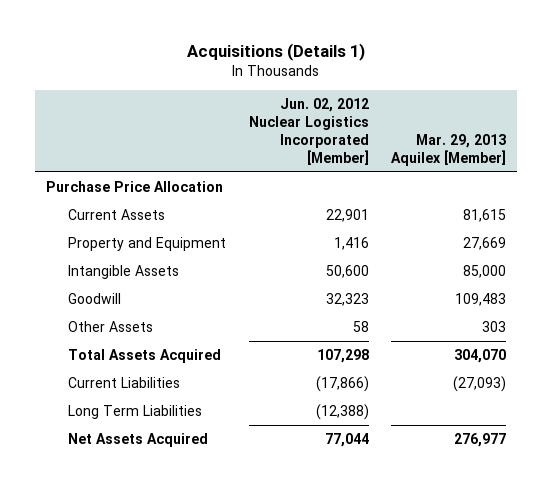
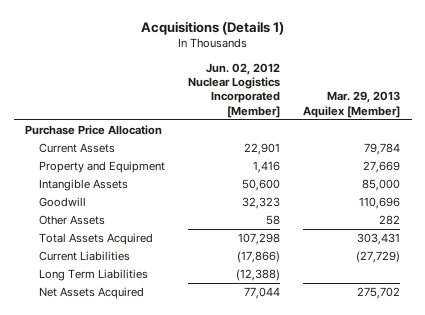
[463,209,507,223] 81,615 -> [363,143,400,156] 79,784
[455,293,507,307] 109,483 -> [358,197,400,210] 110,696
[482,321,507,333] 303 -> [378,215,400,226] 282
[454,349,507,364] 304,070 -> [356,233,400,246] 303,431
[453,376,507,393] (27,093) -> [355,251,400,264] (27,729)
[454,433,507,448] 276,977 -> [356,287,400,300] 275,702

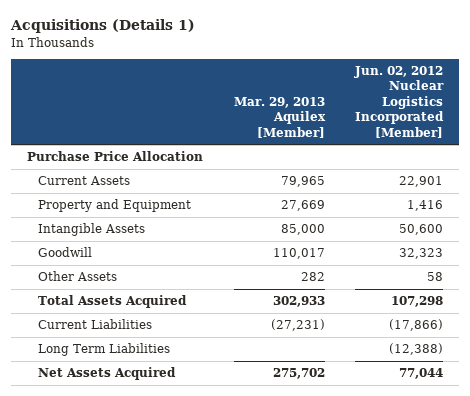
[363,143,400,156] 79,784 -> [280,176,325,188] 79,965
[358,197,400,210] 110,696 -> [272,248,325,260] 110,017
[356,233,400,246] 303,431 -> [272,296,325,308] 302,933
[355,251,400,264] (27,729) -> [270,319,325,332] (27,231)

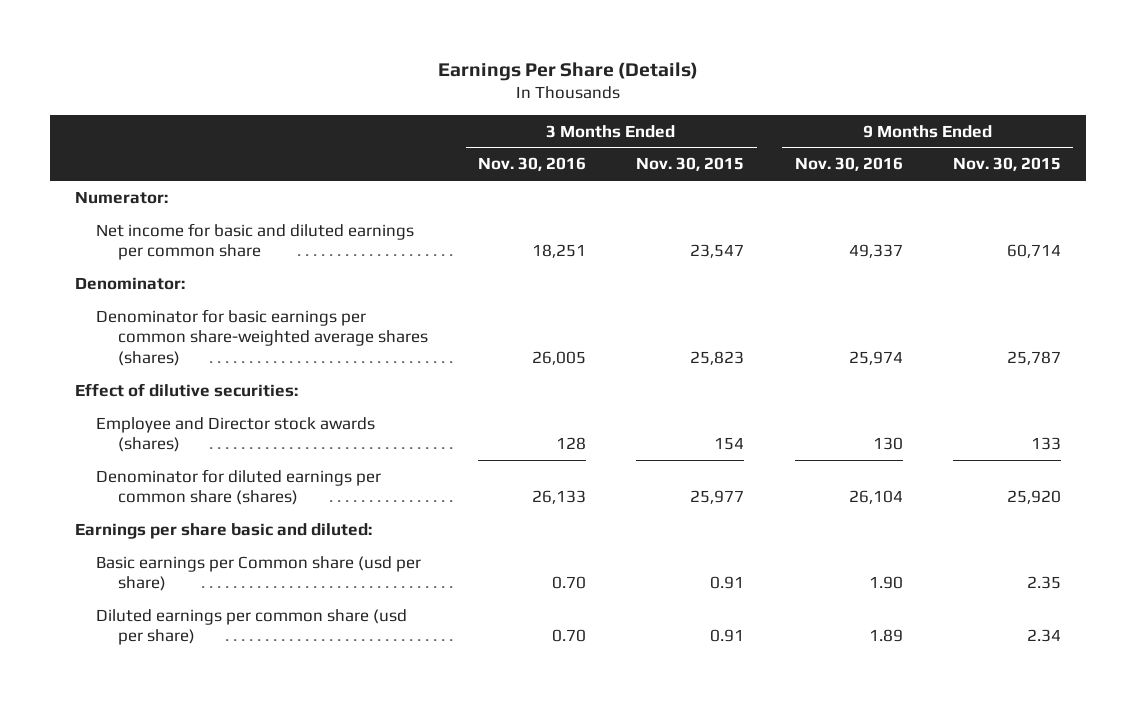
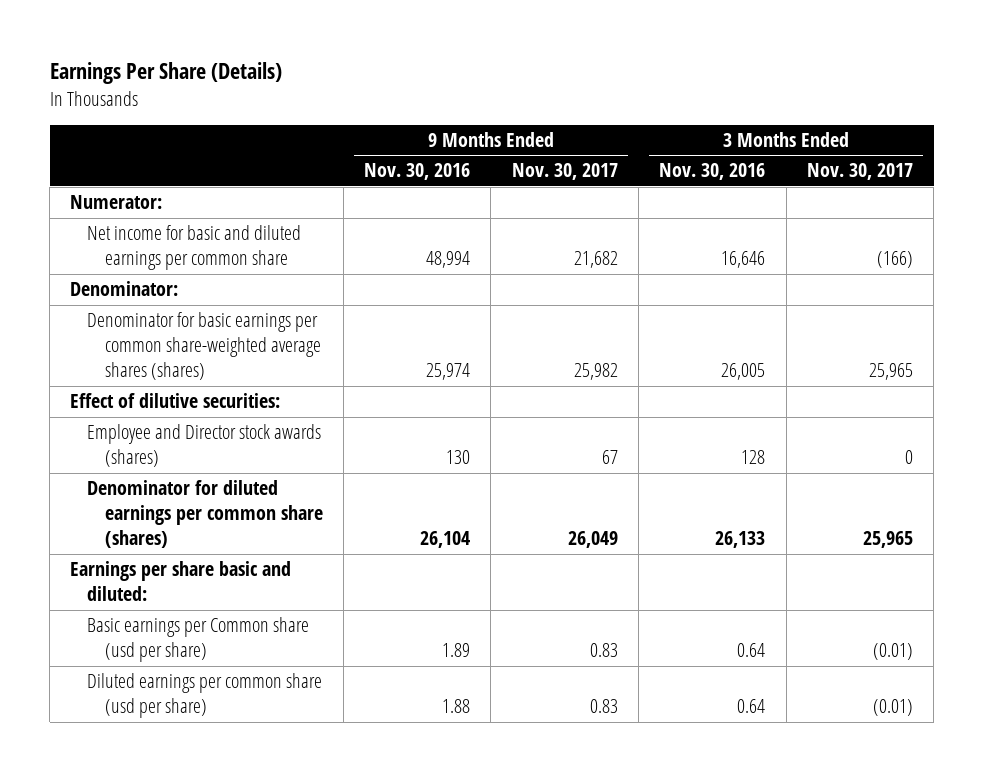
[636,157,745,172] Nov. 30, 2015 -> none
[952,157,1061,172] Nov. 30, 2015 -> none
none -> [511,163,618,181] Nov. 30, 2017
none -> [806,163,913,181] Nov. 30, 2017
[532,244,587,259] 18,251 -> [721,251,766,269] 16,646
[848,244,903,259] 49,337 -> [426,251,471,269] 48,994
[552,576,587,590] 0.70 -> [737,643,766,658] 0.64
[868,576,903,590] 1.90 -> [442,643,471,658] 1.89
[552,629,587,643] 0.70 -> [737,699,766,714] 0.64
[868,629,903,643] 1.89 -> [442,699,471,714] 1.88

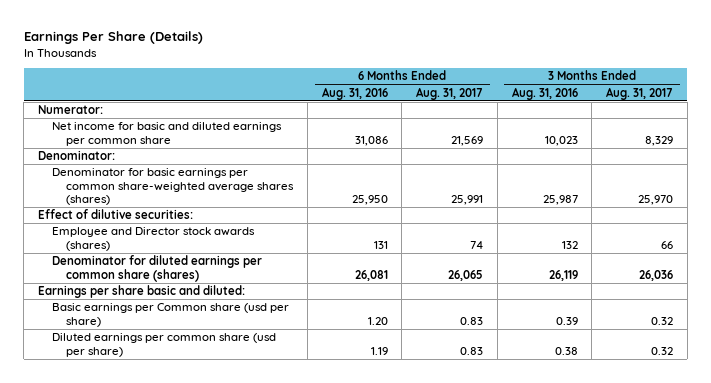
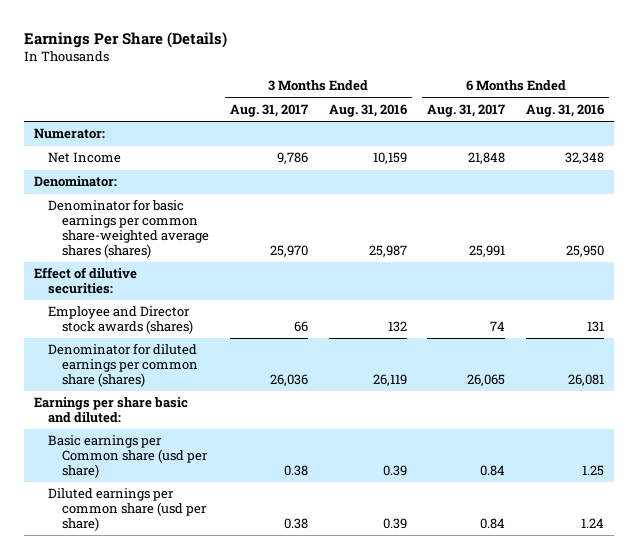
[52,122,283,146] Net income for basic and diluted earnings per common share -> [48,152,122,164] Net Income
[354,135,388,146] 31,086 -> [564,152,604,165] 32,348
[451,135,484,146] 21,569 -> [468,152,506,165] 21,848
[544,135,578,146] 10,023 -> [372,152,407,165] 10,159
[644,135,673,146] 8,329 -> [276,152,308,165] 9,786
[367,316,388,325] 1.20 -> [581,465,604,477] 1.25
[460,316,484,325] 0.83 -> [480,465,506,477] 0.84
[650,316,673,325] 0.32 -> [283,465,308,477] 0.38
[370,346,388,355] 1.19 -> [580,518,604,529] 1.24
[460,346,484,355] 0.83 -> [480,518,506,530] 0.84
[554,346,578,355] 0.38 -> [382,518,407,530] 0.39
[650,346,673,355] 0.32 -> [283,518,308,530] 0.38

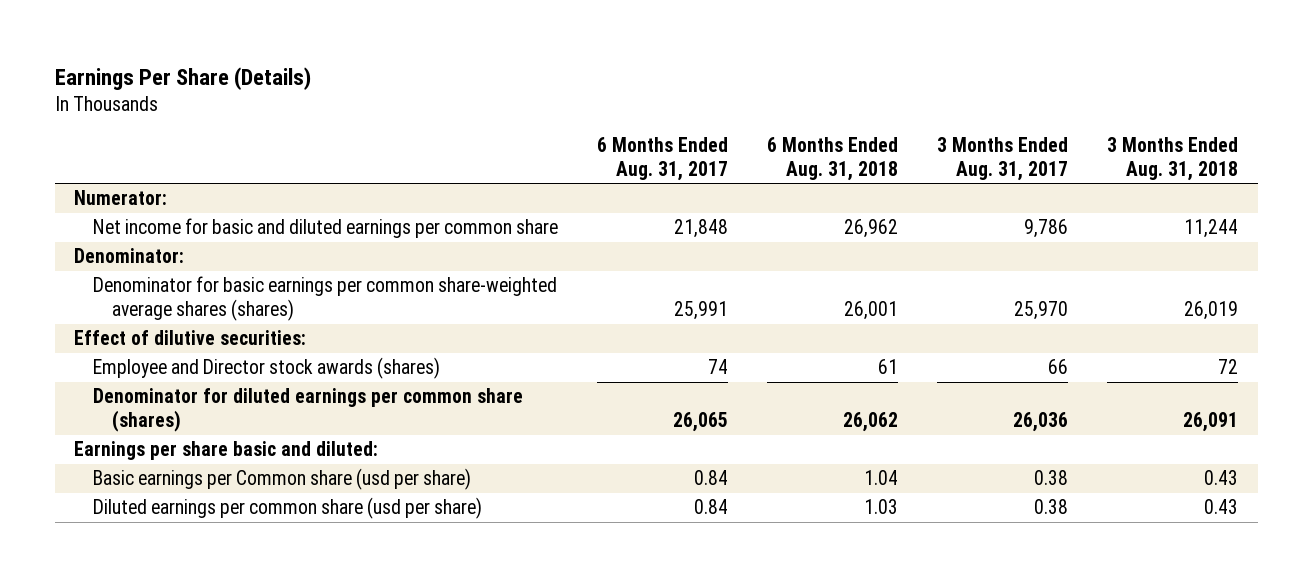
[328,103,407,117] Aug. 31, 2016 -> none
[525,103,604,117] Aug. 31, 2016 -> none
none -> [767,136,899,181] 6 Months Ended Aug. 31, 2018
none -> [1107,136,1239,181] 3 Months Ended Aug. 31, 2018
[48,152,122,164] Net Income -> [92,218,558,239] Net income for basic and diluted earnings per common share

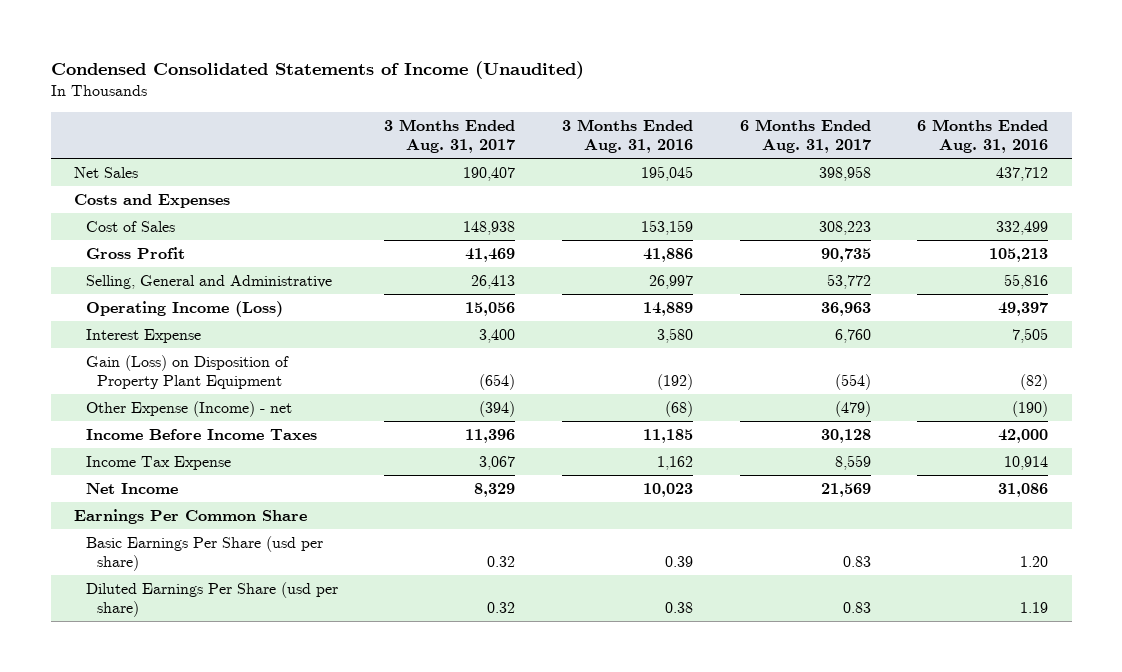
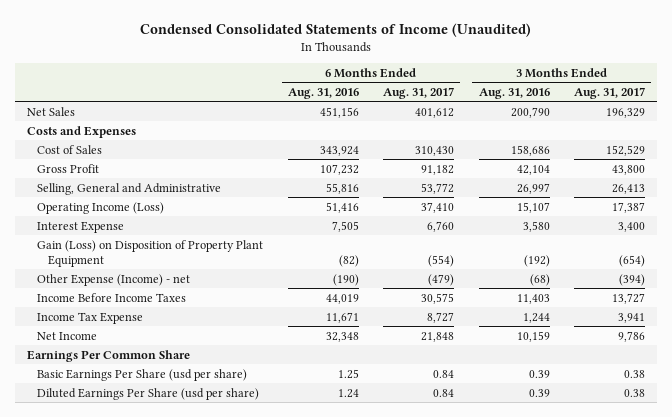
[463,167,516,182] 190,407 -> [606,107,646,118] 196,329
[640,166,693,182] 195,045 -> [510,106,550,118] 200,790
[818,166,871,182] 398,958 -> [415,107,455,118] 401,612
[996,167,1049,182] 437,712 -> [319,106,359,118] 451,156
[463,221,516,236] 148,938 -> [606,144,646,156] 152,529
[640,220,693,236] 153,159 -> [510,144,550,156] 158,686
[818,221,871,236] 308,223 -> [415,145,455,156] 310,430
[996,221,1049,236] 332,499 -> [319,145,359,156] 343,924
[465,248,516,263] 41,469 -> [612,164,646,175] 43,800
[642,248,693,263] 41,886 -> [516,164,550,175] 42,104
[820,248,871,263] 90,735 -> [421,164,455,175] 91,182
[989,248,1049,263] 105,213 -> [319,163,359,175] 107,232
[465,302,516,317] 15,056 -> [612,201,646,213] 17,387
[642,302,693,317] 14,889 -> [516,201,550,213] 15,107
[820,302,871,317] 36,963 -> [421,201,455,213] 37,410
[998,302,1049,317] 49,397 -> [325,201,359,213] 51,416
[465,429,516,444] 11,396 -> [612,292,646,304] 13,727
[642,429,693,444] 11,185 -> [516,293,550,304] 11,403
[820,429,871,444] 30,128 -> [421,292,455,304] 30,575
[998,429,1049,444] 42,000 -> [325,293,359,304] 44,019
[479,456,516,471] 3,067 -> [618,312,646,323] 3,941
[656,456,693,471] 1,162 -> [522,312,550,323] 1,244
[834,455,871,471] 8,559 -> [427,311,455,323] 8,727
[1004,456,1049,471] 10,914 -> [325,311,359,323] 11,671
[474,483,516,498] 8,329 -> [618,330,646,342] 9,786
[642,483,693,498] 10,023 -> [516,330,550,342] 10,159
[820,483,871,498] 21,569 -> [421,331,455,342] 21,848
[998,483,1049,498] 31,086 -> [325,331,359,342] 32,348
[487,556,516,568] 0.32 -> [624,369,646,378] 0.38
[842,556,871,568] 0.83 -> [433,369,455,378] 0.84
[1020,556,1049,568] 1.20 -> [337,368,359,379] 1.25
[487,602,516,614] 0.32 -> [624,388,646,397] 0.38
[664,602,693,614] 0.38 -> [528,388,550,397] 0.39
[842,602,871,614] 0.83 -> [433,388,455,397] 0.84
[1020,602,1049,614] 1.19 -> [337,388,359,398] 1.24

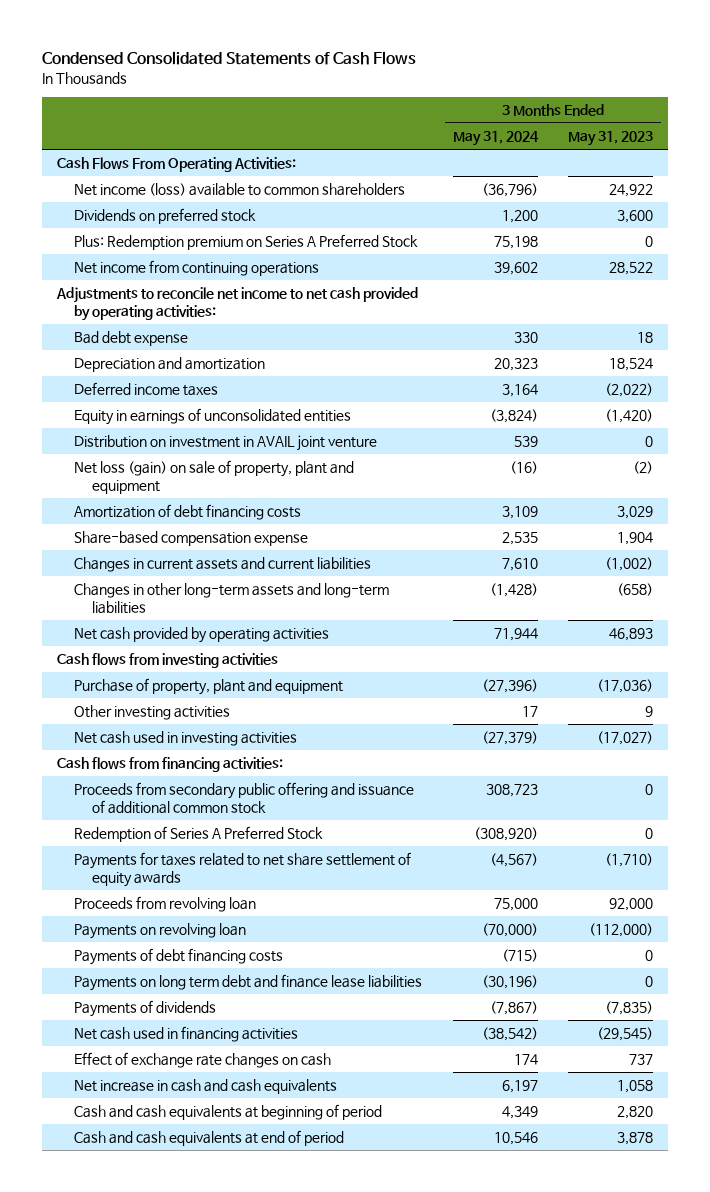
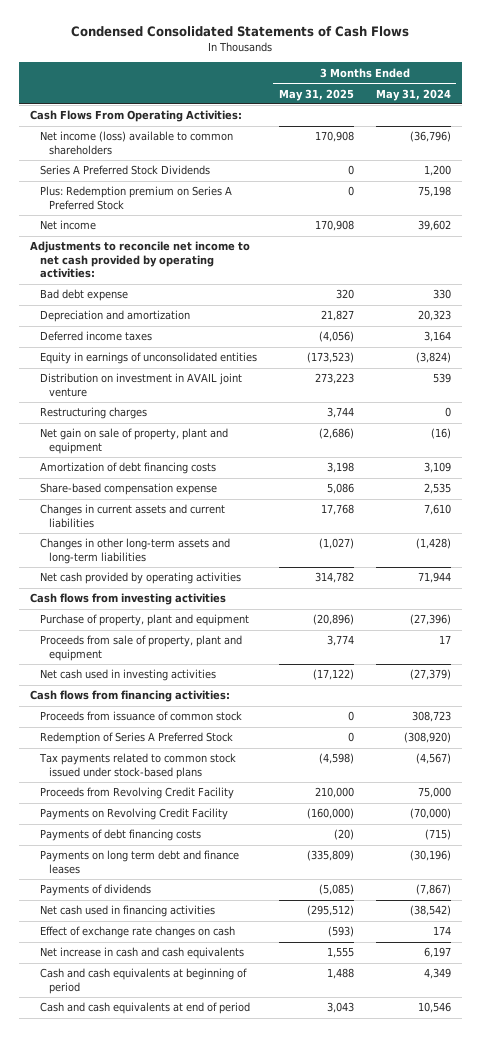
[568,131,654,147] May 31, 2023 -> none
none -> [278,88,354,101] May 31, 2025
[74,208,257,225] Dividends on preferred stock -> [39,165,210,176] Series A Preferred Stock Dividends
[74,260,320,277] Net income from continuing operations -> [39,220,96,231] Net income
none -> [39,407,147,420] Restructuring charges
[74,460,355,494] Net loss (gain) on sale of property, plant and equipment -> [39,428,228,454] Net gain on sale of property, plant and equipment
[74,705,231,721] Other investing activities -> none
none -> [39,635,242,661] Proceeds from sale of property, plant and equipment
[74,782,415,814] Proceeds from secondary public offering and issuance of additional common stock -> [39,711,242,722] Proceeds from issuance of common stock
[74,852,412,887] Payments for taxes related to net share settlement of equity awards -> [38,753,236,779] Tax payments related to common stock issued under stock-based plans
[74,896,257,913] Proceeds from revolving loan -> [39,787,234,800] Proceeds from Revolving Credit Facility
[74,923,247,940] Payments on revolving loan -> [39,808,228,821] Payments on Revolving Credit Facility
[74,974,423,992] Payments on long term debt and finance lease liabilities -> [39,850,239,874] Payments on long term debt and finance leases

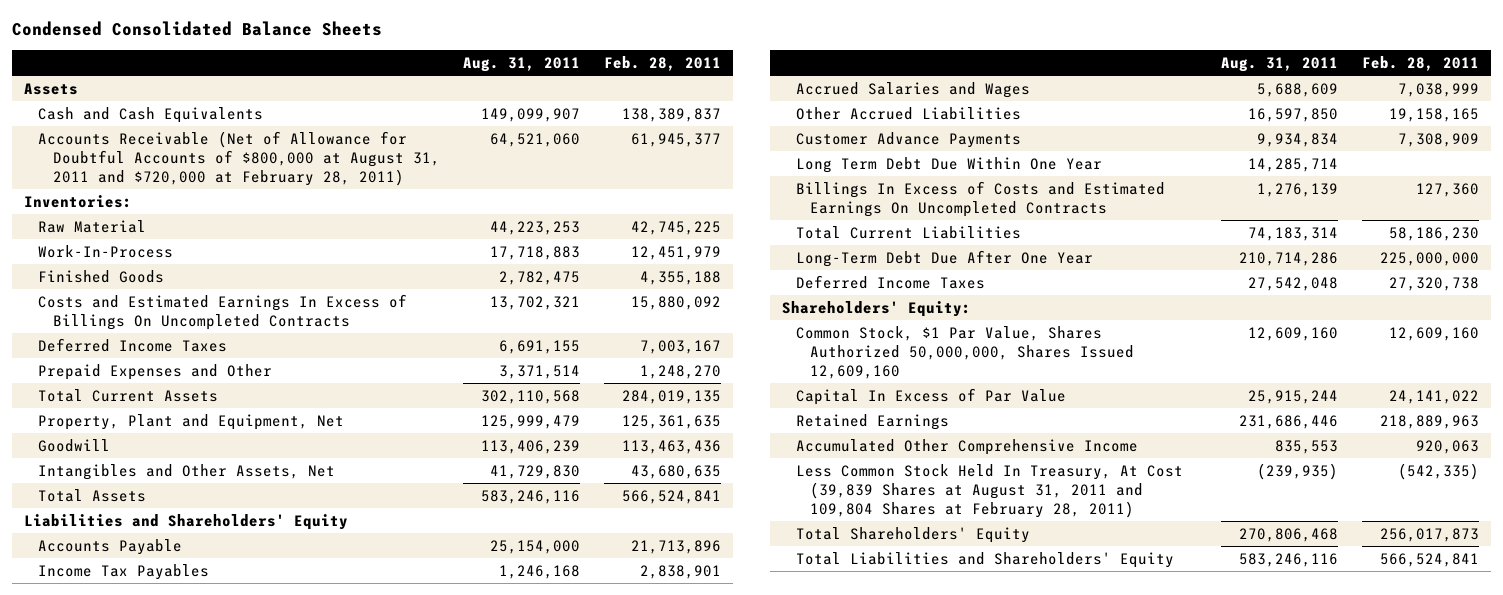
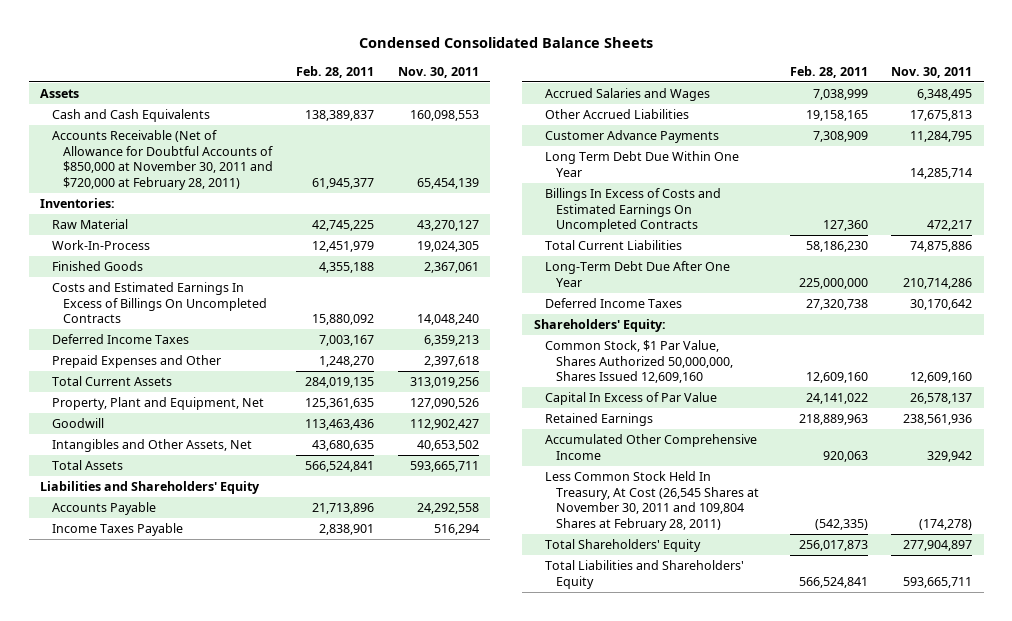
[463,56,581,72] Aug. 31, 2011 -> none
none -> [397,66,479,78] Nov. 30, 2011
[38,130,440,186] Accounts Receivable (Net of Allowance for Doubtful Accounts of $800,000 at August 31, 2011 and $720,000 at February 28, 2011) -> [51,130,273,190] Accounts Receivable (Net of Allowance for Doubtful Accounts of $850,000 at November 30, 2011 and $720,000 at February 28, 2011)
[38,563,210,580] Income Tax Payables -> [51,523,183,537] Income Taxes Payable
[796,463,1184,518] Less Common Stock Held In Treasury, At Cost (39,839 Shares at August 31, 2011 and 109,804 Shares at February 28, 2011) -> [544,471,760,531] Less Common Stock Held In Treasury, At Cost (26,545 Shares at November 30, 2011 and 109,804 Shares at February 28, 2011)

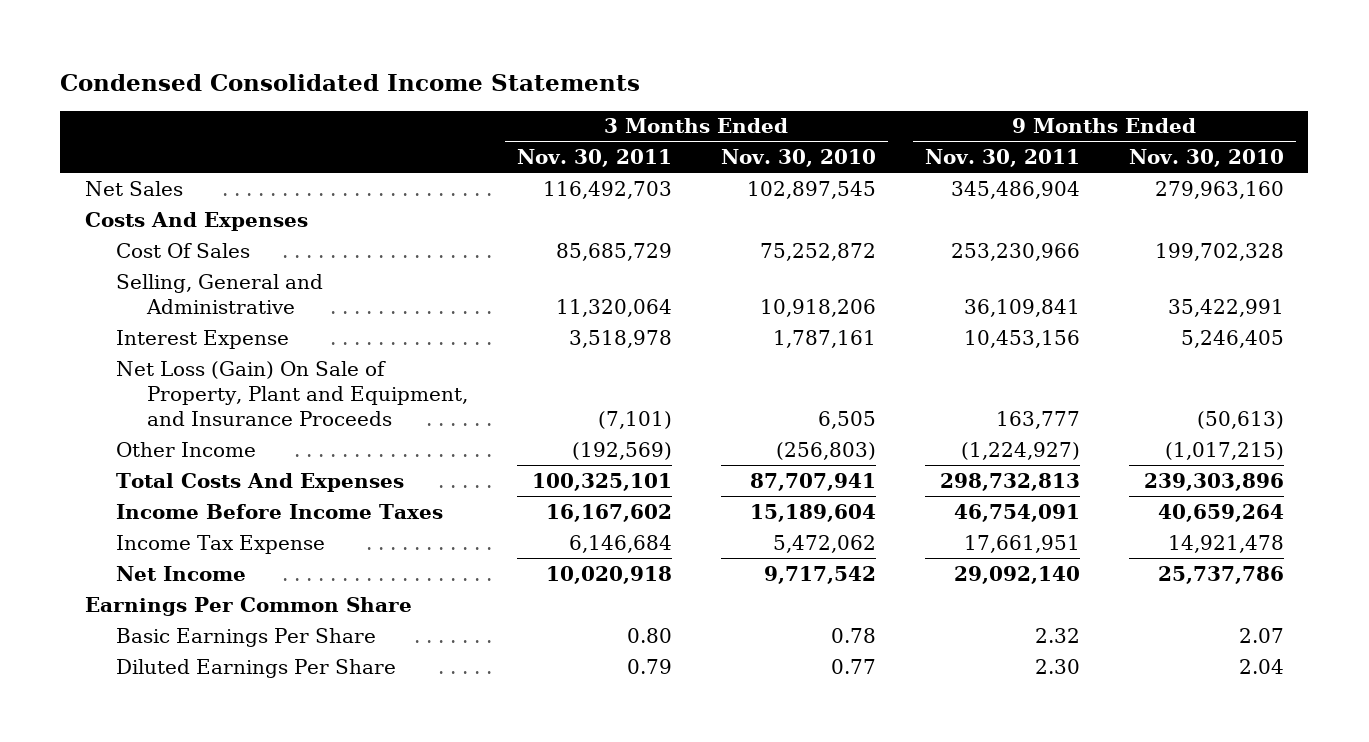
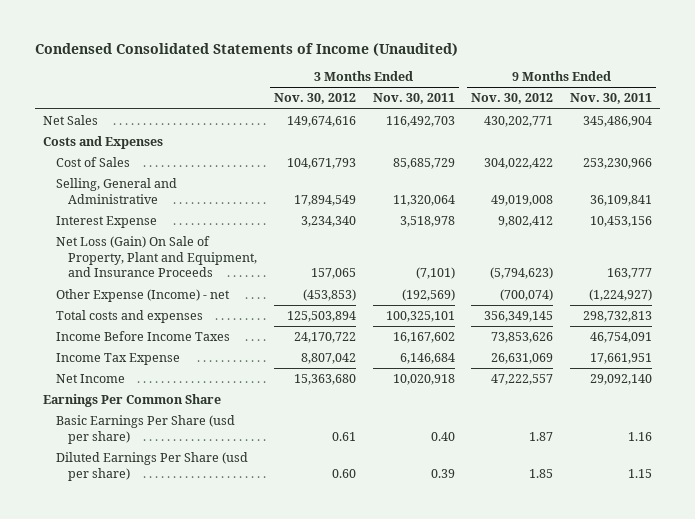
[60,73,641,91] Condensed Consolidated Income Statements -> [34,42,458,56] Condensed Consolidated Statements of Income (Unaudited)
[720,148,876,167] Nov. 30, 2010 -> none
[1128,148,1284,167] Nov. 30, 2010 -> none
none -> [273,93,356,105] Nov. 30, 2012
none -> [471,93,554,105] Nov. 30, 2012
[84,211,308,231] Costs And Expenses -> [43,136,164,150] Costs and Expenses
[115,242,250,258] Cost Of Sales -> [55,157,130,168] Cost of Sales
[115,441,256,457] Other Income -> [55,289,230,303] Other Expense (Income) - net
[115,472,404,492] Total Costs And Expenses -> [55,310,203,324] Total costs and expenses
[115,627,376,647] Basic Earnings Per Share -> [55,415,235,444] Basic Earnings Per Share (usd per share)
[626,627,672,643] 0.80 -> [430,431,455,441] 0.40
[1034,627,1080,643] 2.32 -> [627,431,652,441] 1.16
[115,658,396,678] Diluted Earnings Per Share -> [55,452,248,481] Diluted Earnings Per Share (usd per share)
[626,658,672,674] 0.79 -> [430,468,455,478] 0.39
[1034,658,1080,674] 2.30 -> [627,468,652,478] 1.15

